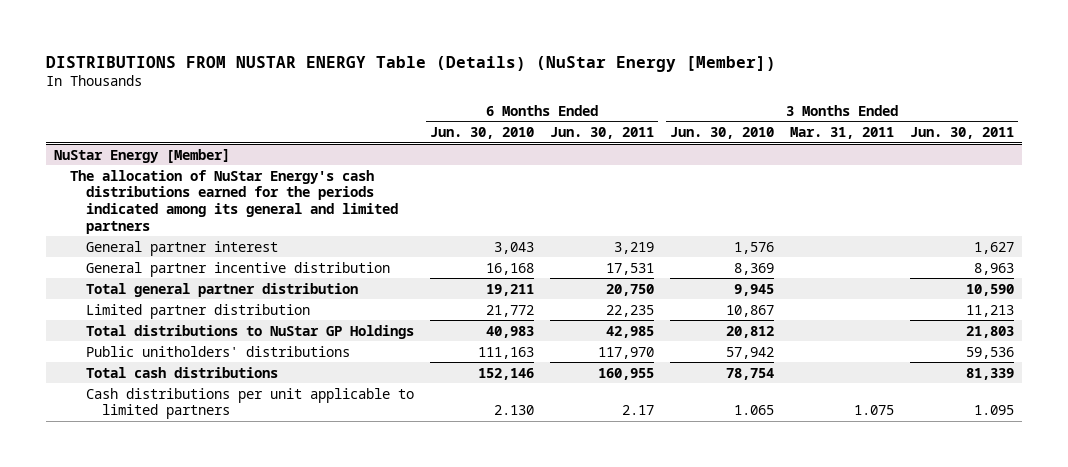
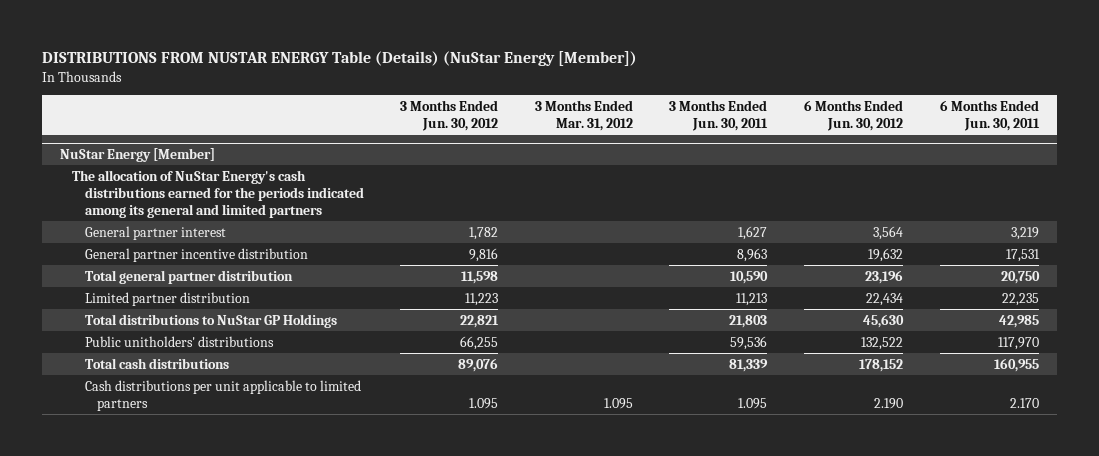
[430,127,535,140] Jun. 30, 2010 -> none
[669,127,774,140] Jun. 30, 2010 -> none
[789,127,894,140] Mar. 31, 2011 -> none
none -> [400,100,499,132] 3 Months Ended Jun. 30, 2012
none -> [534,100,633,132] 3 Months Ended Mar. 31, 2012
none -> [804,100,904,132] 6 Months Ended Jun. 30, 2012
[621,405,654,416] 2.17 -> [1009,397,1039,408] 2.170

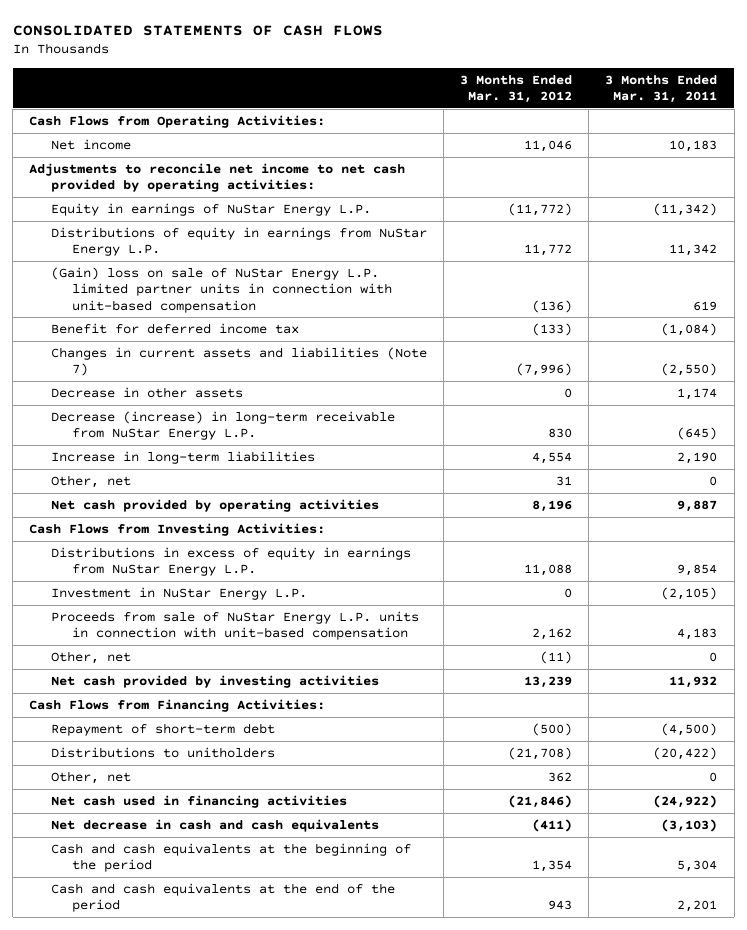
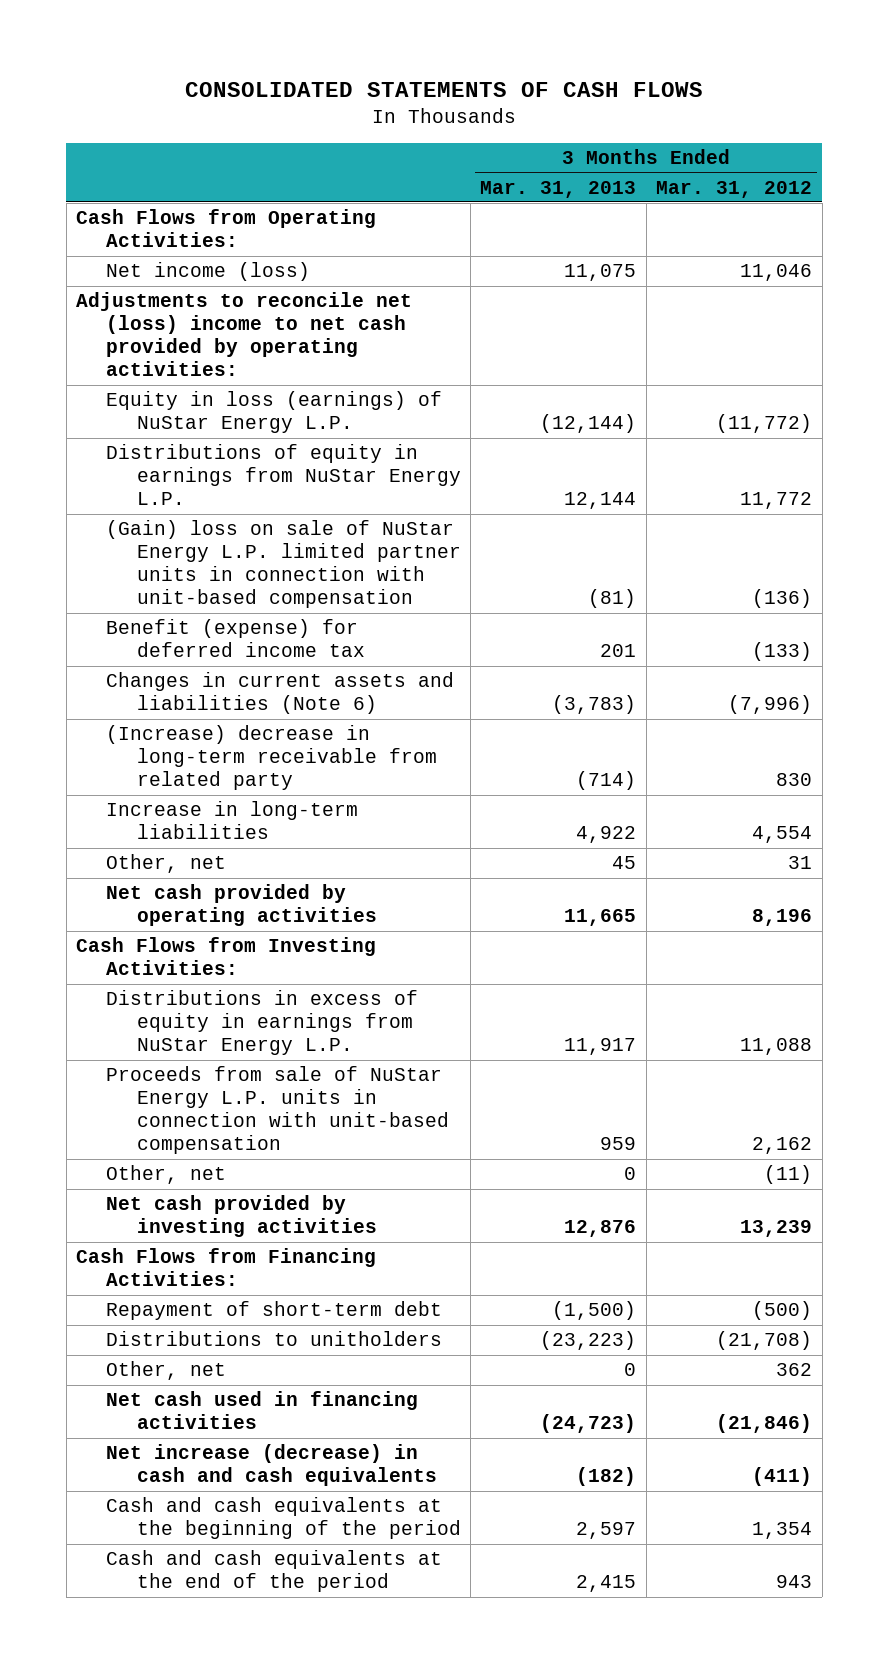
[605,74,718,103] 3 Months Ended Mar. 31, 2011 -> none
none -> [480,180,637,198] Mar. 31, 2013
[50,139,131,151] Net income -> [106,262,311,282] Net income (loss)
[29,163,406,193] Adjustments to reconcile net income to net cash provided by operating activities: -> [76,292,413,377] Adjustments to reconcile net (loss) income to net cash provided by operating activities:
[50,203,371,217] Equity in earnings of NuStar Energy L.P. -> [106,391,443,434] Equity in loss (earnings) of NuStar Energy L.P.
[50,387,243,399] Decrease in other assets -> none
[50,323,299,335] Benefit for deferred income tax -> [106,619,365,658] Benefit (expense) for deferred income tax
[50,347,427,377] Changes in current assets and liabilities (Note 7) -> [106,672,455,715] Changes in current assets and liabilities (Note 6)
[50,411,395,441] Decrease (increase) in long-term receivable from NuStar Energy L.P. -> [106,725,437,791] (Increase) decrease in long-term receivable from related party
[50,587,307,601] Investment in NuStar Energy L.P. -> none
[50,819,379,833] Net decrease in cash and cash equivalents -> [106,1444,437,1487] Net increase (decrease) in cash and cash equivalents

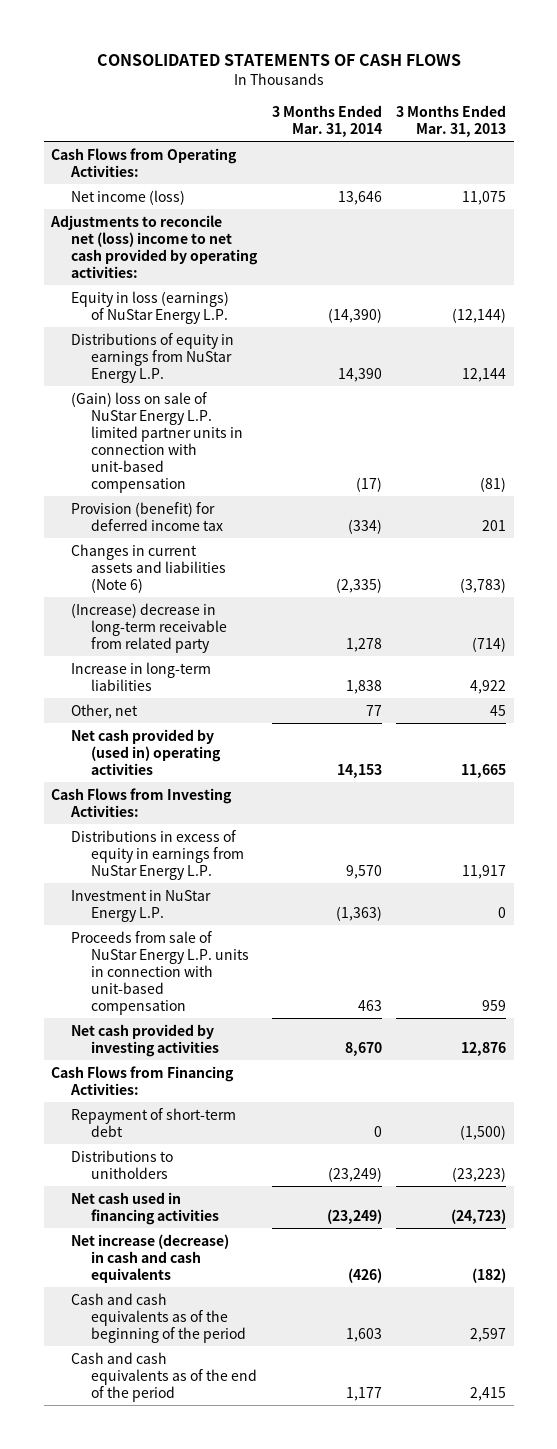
[656,180,813,198] Mar. 31, 2012 -> none
none -> [271,104,382,137] 3 Months Ended Mar. 31, 2014
[106,619,365,658] Benefit (expense) for deferred income tax -> [70,501,223,531] Provision (benefit) for deferred income tax
[106,884,377,927] Net cash provided by operating activities -> [70,728,221,775] Net cash provided by (used in) operating activities
none -> [70,889,211,922] Investment in NuStar Energy L.P.
[106,1165,227,1185] Other, net -> none
[106,1361,227,1381] Other, net -> none
[106,1497,461,1540] Cash and cash equivalents at the beginning of the period -> [70,1292,246,1343] Cash and cash equivalents as of the beginning of the period
[106,1550,443,1593] Cash and cash equivalents at the end of the period -> [70,1351,257,1402] Cash and cash equivalents as of the end of the period

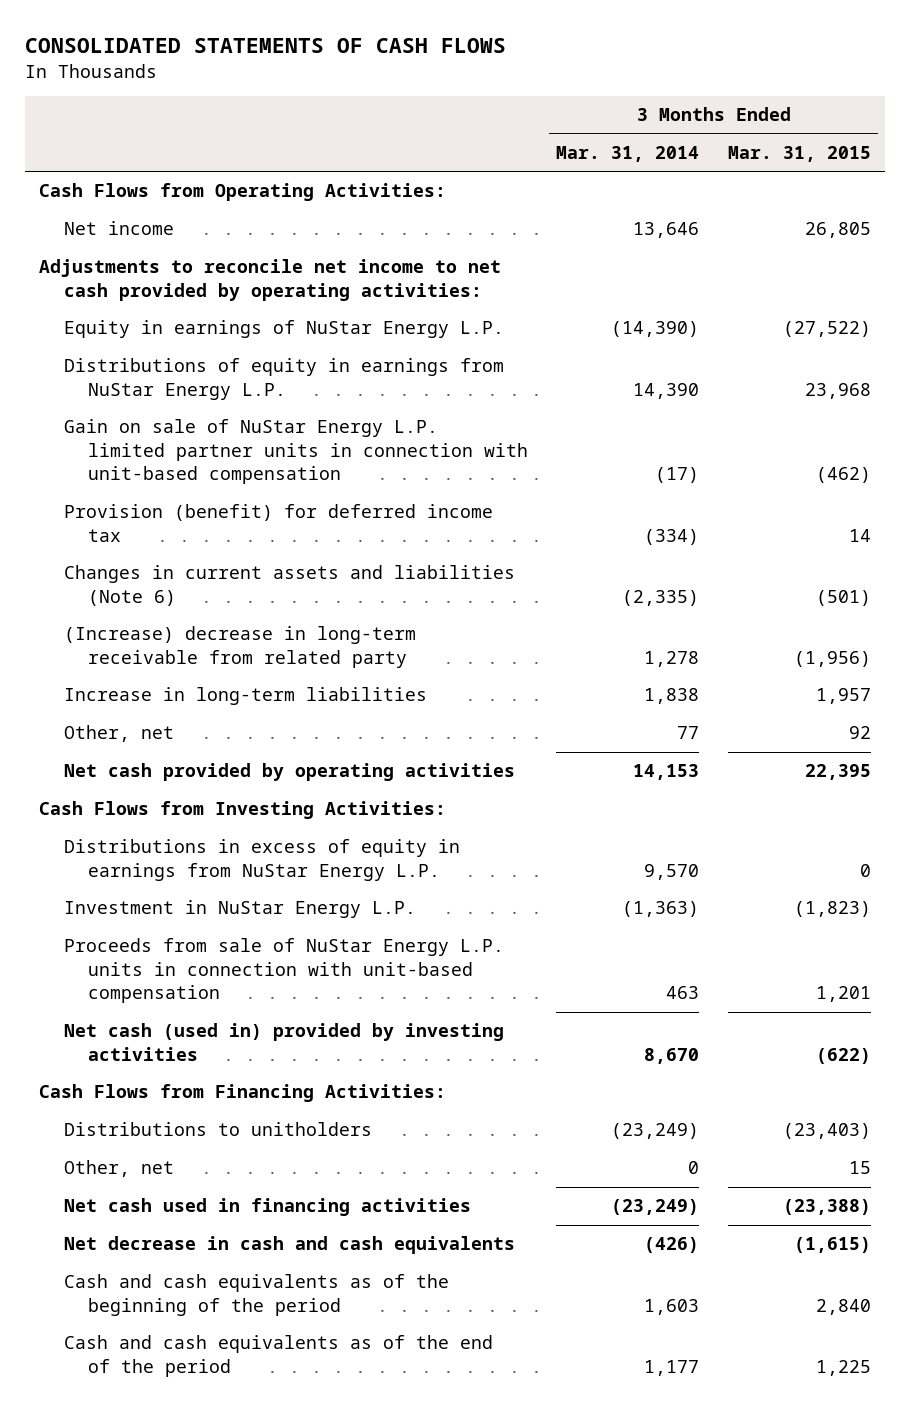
[396,104,507,137] 3 Months Ended Mar. 31, 2013 -> none
none -> [727,145,871,162] Mar. 31, 2015
[70,189,185,205] Net income (loss) -> [63,221,174,236] Net income
[50,214,258,278] Adjustments to reconcile net (loss) income to net cash provided by operating activities: -> [39,259,502,301] Adjustments to reconcile net income to net cash provided by operating activities:
[70,290,229,324] Equity in loss (earnings) of NuStar Energy L.P. -> [63,320,504,339] Equity in earnings of NuStar Energy L.P.
[70,391,243,493] (Gain) loss on sale of NuStar Energy L.P. limited partner units in connection with unit-based compensation -> [63,419,528,485] Gain on sale of NuStar Energy L.P. limited partner units in connection with unit-based compensation
[70,728,221,775] Net cash provided by (used in) operating activities -> [63,763,515,782] Net cash provided by operating activities
[70,1023,219,1057] Net cash provided by investing activities -> [63,1023,504,1061] Net cash (used in) provided by investing activities
[70,1107,236,1137] Repayment of short-term debt -> none
none -> [63,1160,174,1178] Other, net
[70,1233,229,1283] Net increase (decrease) in cash and cash equivalents -> [63,1236,515,1255] Net decrease in cash and cash equivalents

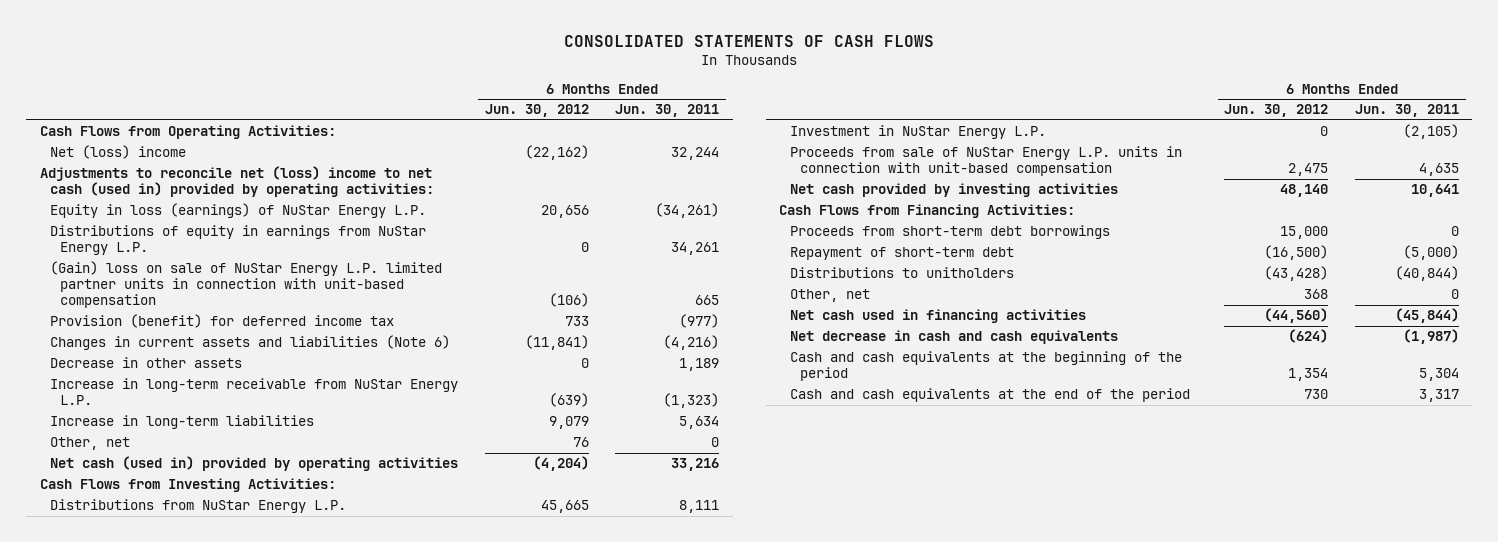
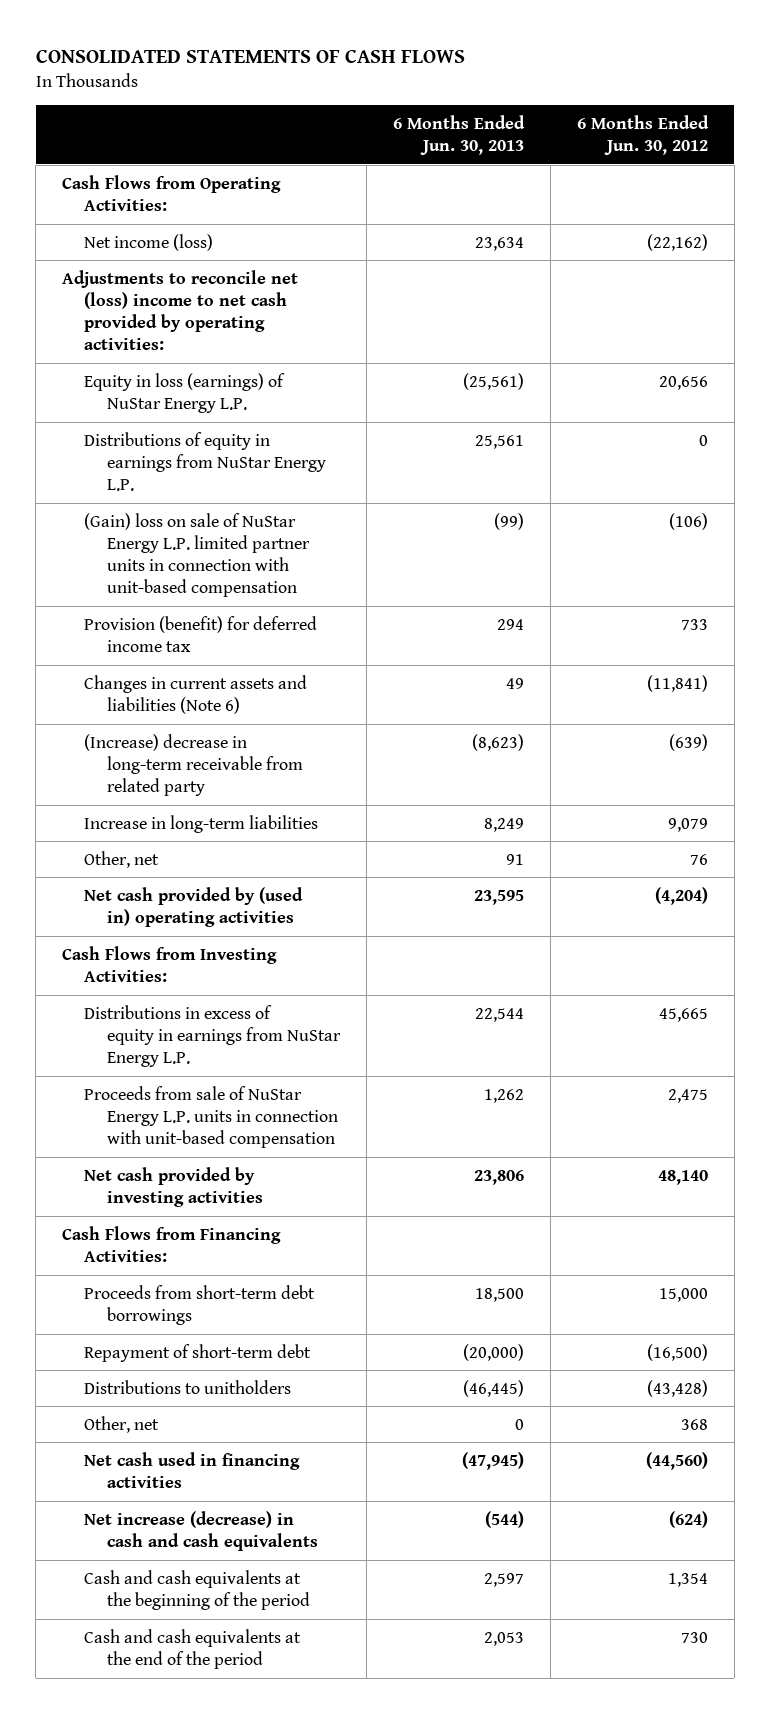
[615,104,720,118] Jun. 30, 2011 -> none
none -> [392,114,525,155] 6 Months Ended Jun. 30, 2013
[49,145,186,160] Net (loss) income -> [84,233,214,251] Net income (loss)
[39,166,434,198] Adjustments to reconcile net (loss) income to net cash (used in) provided by operating activities: -> [62,269,299,351] Adjustments to reconcile net (loss) income to net cash provided by operating activities:
[49,357,242,369] Decrease in other assets -> none
[49,378,458,406] Increase in long-term receivable from NuStar Energy L.P. -> [84,733,303,797] (Increase) decrease in long-term receivable from related party
[49,456,458,472] Net cash (used in) provided by operating activities -> [84,886,304,927] Net cash provided by (used in) operating activities
[789,125,1046,140] Investment in NuStar Energy L.P. -> none
[49,499,346,514] Distributions from NuStar Energy L.P. -> [84,1004,341,1068] Distributions in excess of equity in earnings from NuStar Energy L.P.
[789,330,1118,345] Net decrease in cash and cash equivalents -> [84,1510,318,1551] Net increase (decrease) in cash and cash equivalents

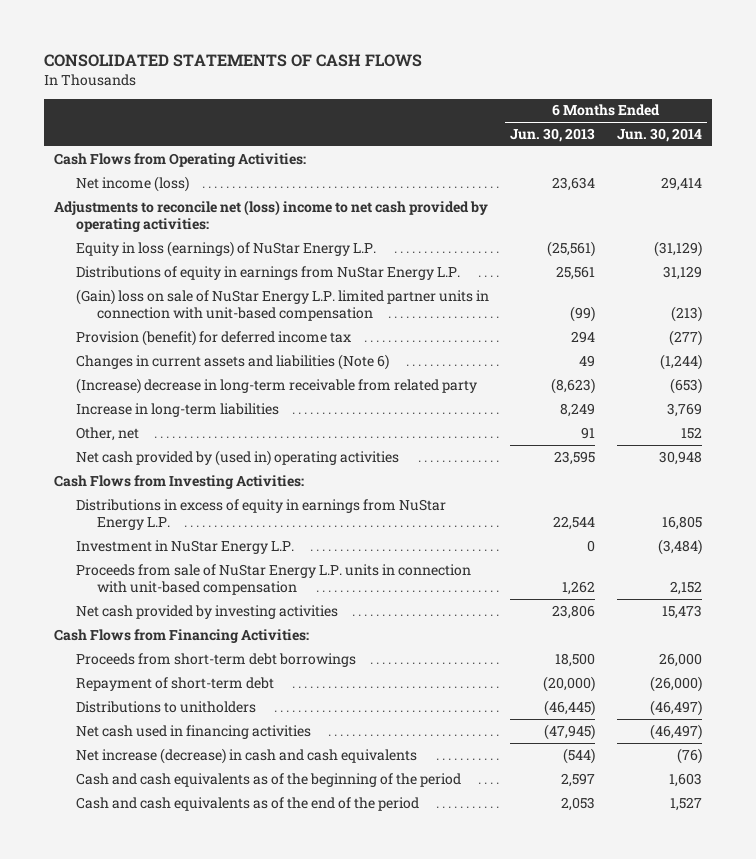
[576,114,709,155] 6 Months Ended Jun. 30, 2012 -> none
none -> [616,127,702,142] Jun. 30, 2014
none -> [75,539,294,554] Investment in NuStar Energy L.P.
[84,1415,160,1433] Other, net -> none
[84,1569,310,1610] Cash and cash equivalents at the beginning of the period -> [75,772,461,787] Cash and cash equivalents as of the beginning of the period
[84,1628,302,1669] Cash and cash equivalents at the end of the period -> [75,796,419,811] Cash and cash equivalents as of the end of the period

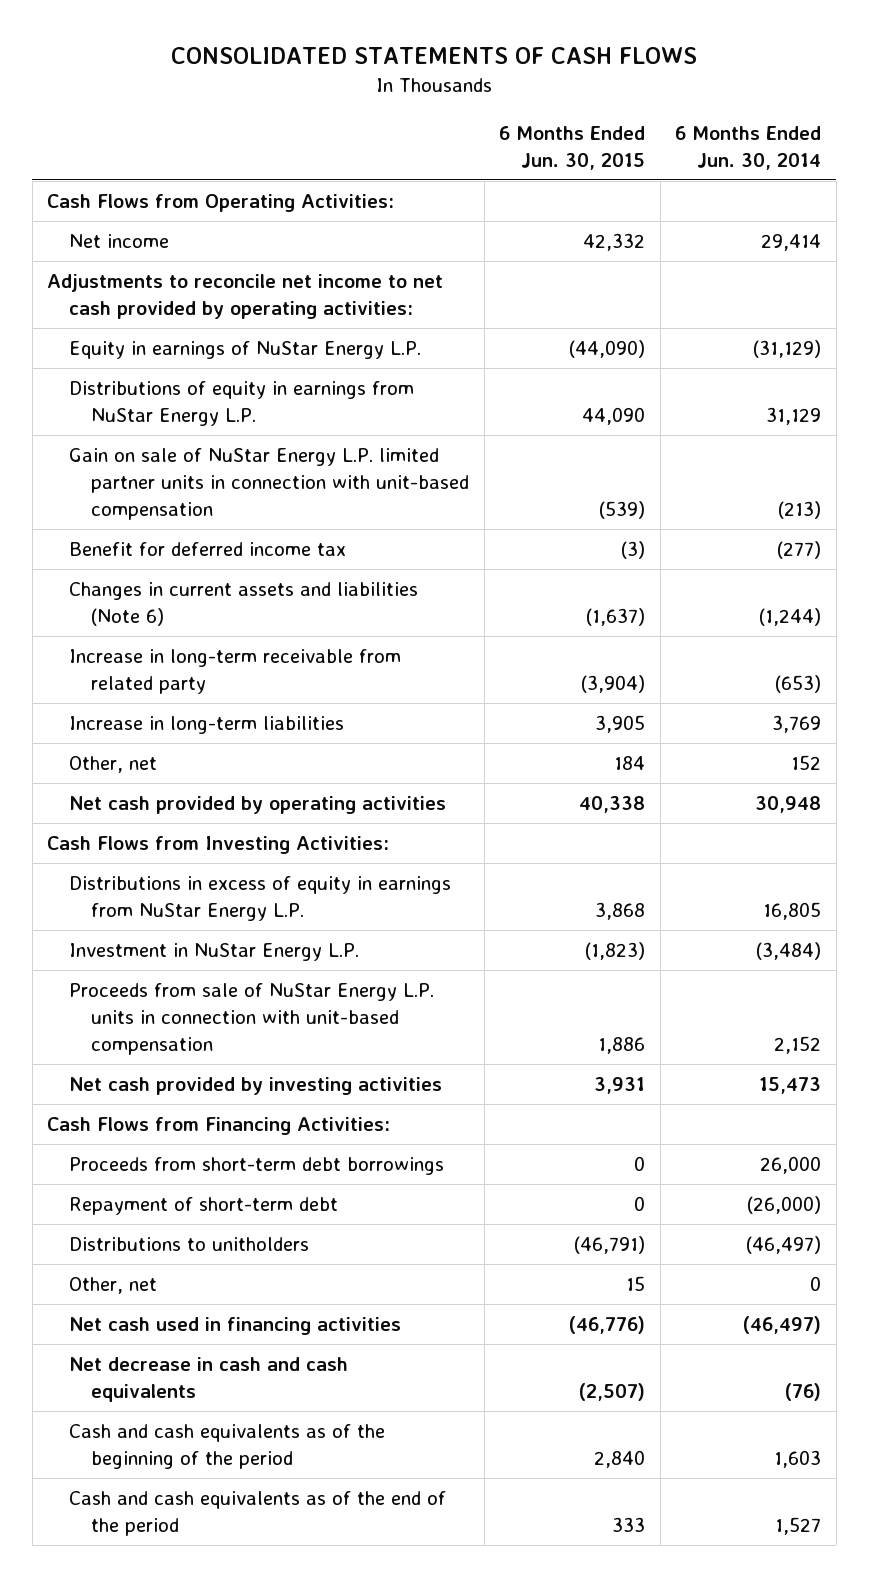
[510,127,596,142] Jun. 30, 2013 -> none
none -> [499,126,646,170] 6 Months Ended Jun. 30, 2015
[75,175,189,192] Net income (loss) -> [69,233,170,248] Net income
[54,199,489,232] Adjustments to reconcile net (loss) income to net cash provided by operating activities: -> [47,273,444,319] Adjustments to reconcile net income to net cash provided by operating activities:
[75,240,376,257] Equity in loss (earnings) of NuStar Energy L.P. -> [69,340,422,359] Equity in earnings of NuStar Energy L.P.
[75,288,489,321] (Gain) loss on sale of NuStar Energy L.P. limited partner units in connection with unit-based compensation -> [69,447,470,520] Gain on sale of NuStar Energy L.P. limited partner units in connection with unit-based compensation
[75,329,351,346] Provision (benefit) for deferred income tax -> [69,541,347,556] Benefit for deferred income tax
[75,377,477,394] (Increase) decrease in long-term receivable from related party -> [69,648,402,694] Increase in long-term receivable from related party
[75,449,399,466] Net cash provided by (used in) operating activities -> [69,795,447,814] Net cash provided by operating activities
none -> [69,1276,158,1294] Other, net
[75,747,417,764] Net increase (decrease) in cash and cash equivalents -> [69,1356,349,1402] Net decrease in cash and cash equivalents

